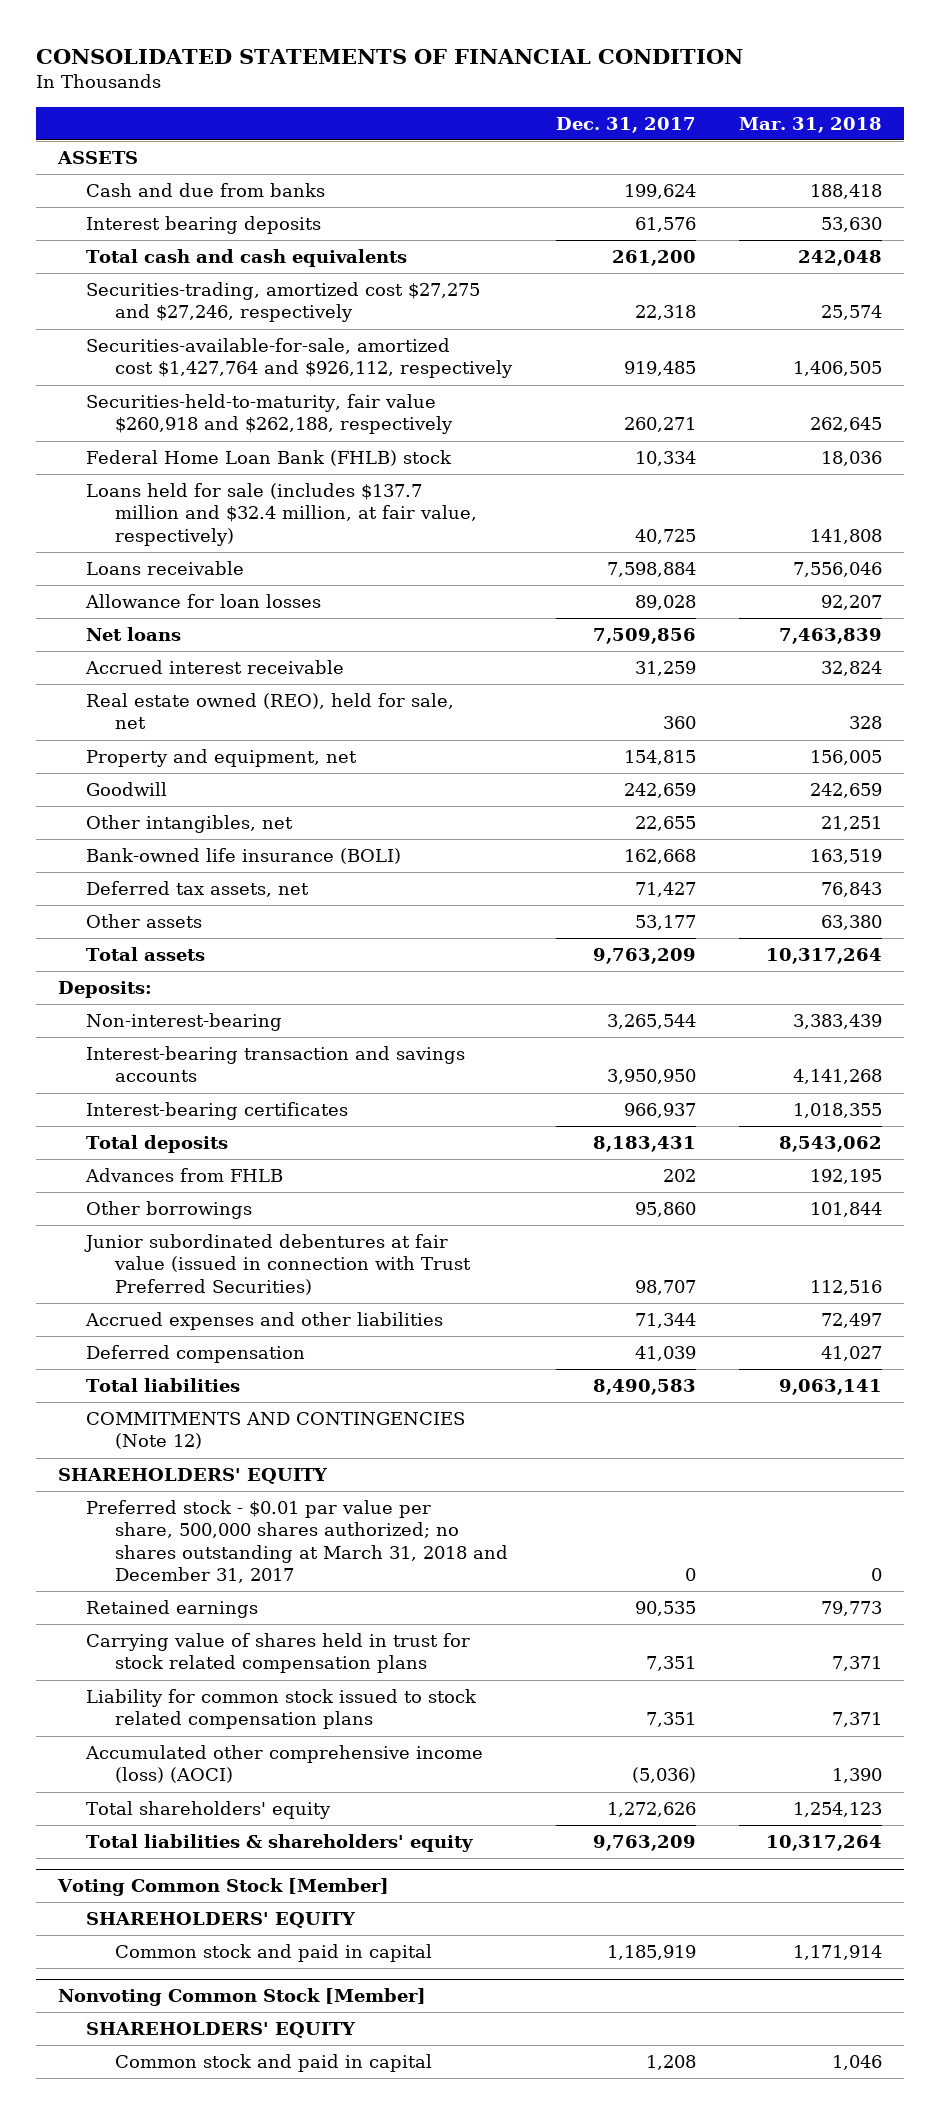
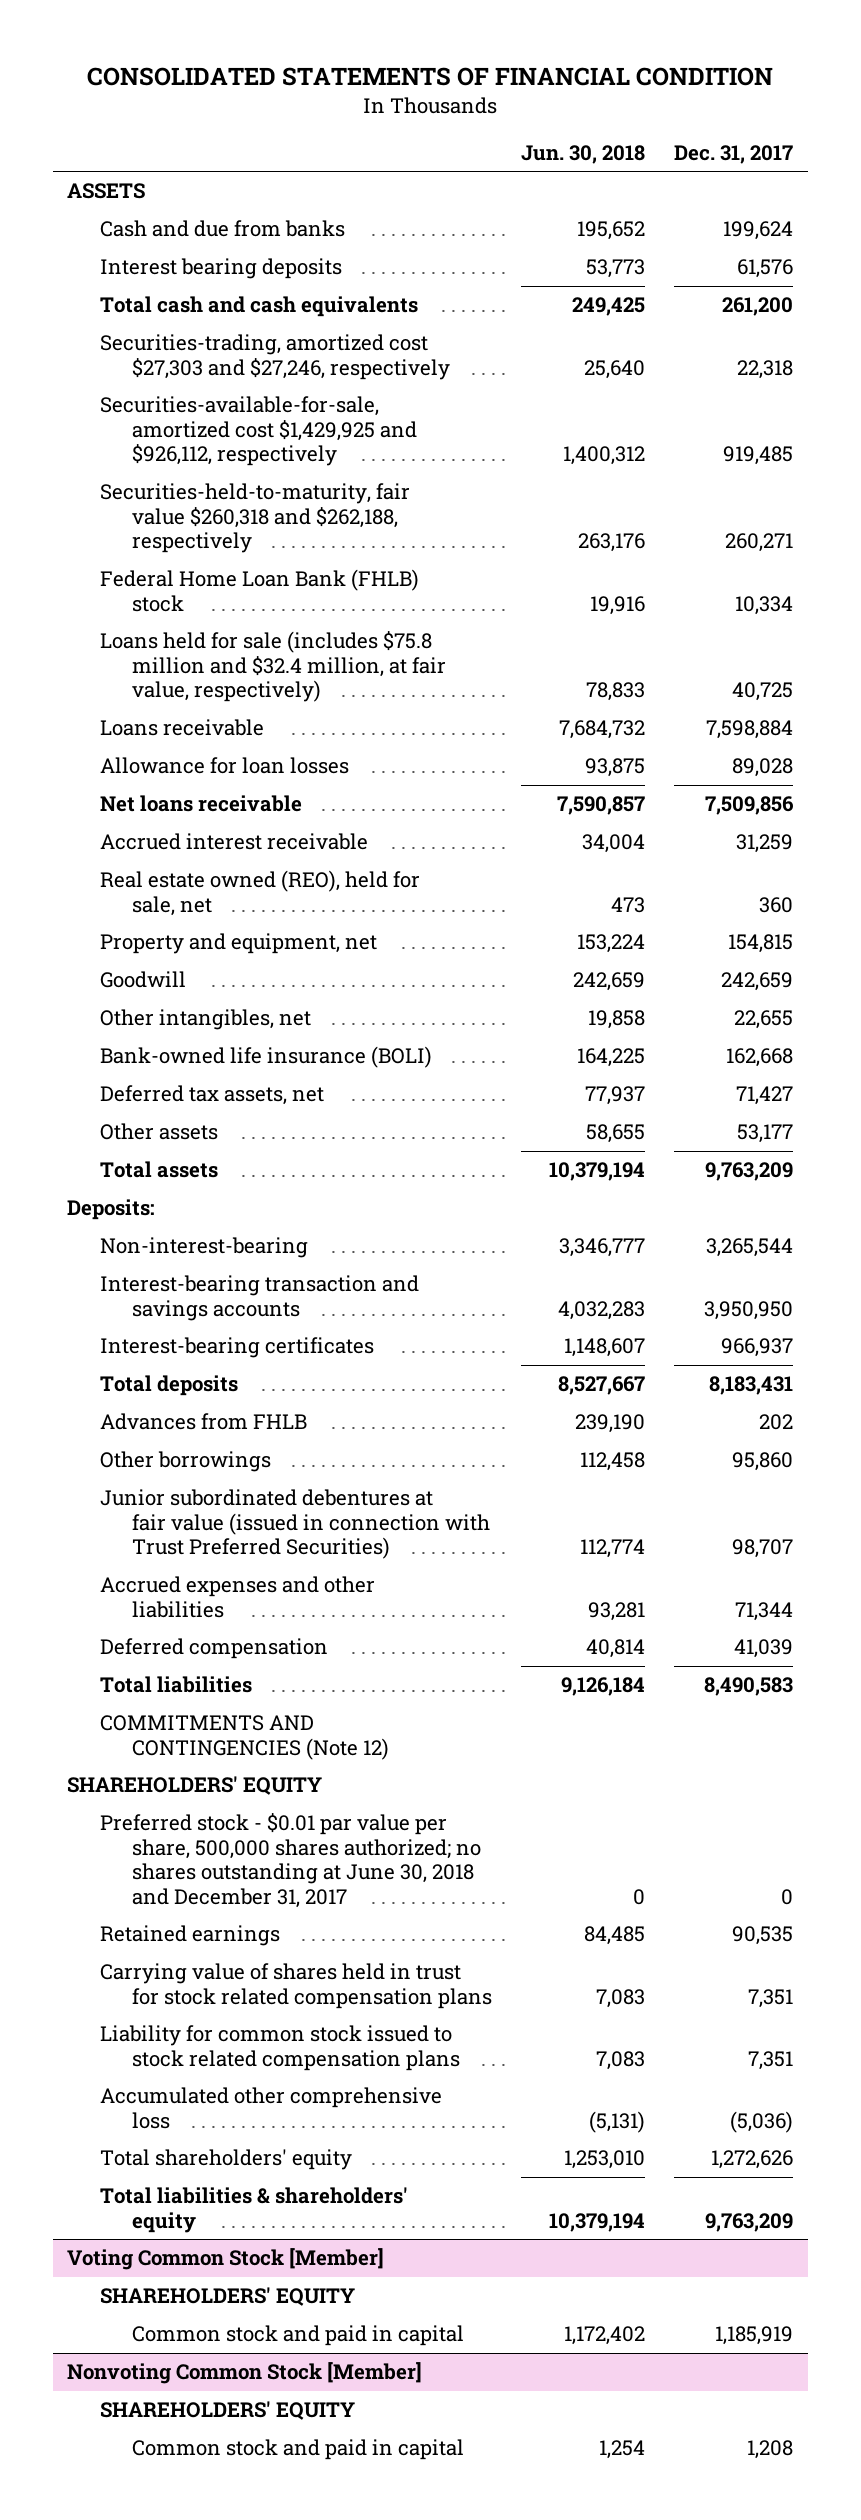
[739,116,883,133] Mar. 31, 2018 -> none
none -> [521,144,646,164] Jun. 30, 2018
[86,282,481,323] Securities-trading, amortized cost $27,275 and $27,246, respectively -> [99,334,450,380] Securities-trading, amortized cost $27,303 and $27,246, respectively
[86,338,513,379] Securities-available-for-sale, amortized cost $1,427,764 and $926,112, respectively -> [99,396,417,467] Securities-available-for-sale, amortized cost $1,429,925 and $926,112, respectively
[86,394,453,435] Securities-held-to-maturity, fair value $260,918 and $262,188, respectively -> [99,483,410,554] Securities-held-to-maturity, fair value $260,318 and $262,188, respectively
[86,483,477,546] Loans held for sale (includes $137.7 million and $32.4 million, at fair value, respectively) -> [99,631,446,703] Loans held for sale (includes $75.8 million and $32.4 million, at fair value, respectively)
[86,627,182,642] Net loans -> [99,795,302,813] Net loans receivable
[86,1500,508,1584] Preferred stock - $0.01 par value per share, 500,000 shares authorized; no shares outstanding at March 31, 2018 and December 31, 2017 -> [99,1813,481,1908] Preferred stock - $0.01 par value per share, 500,000 shares authorized; no shares outstanding at June 30, 2018 and December 31, 2017
[85,1745,484,1784] Accumulated other comprehensive income (loss) (AOCI) -> [99,2087,442,2129] Accumulated other comprehensive loss

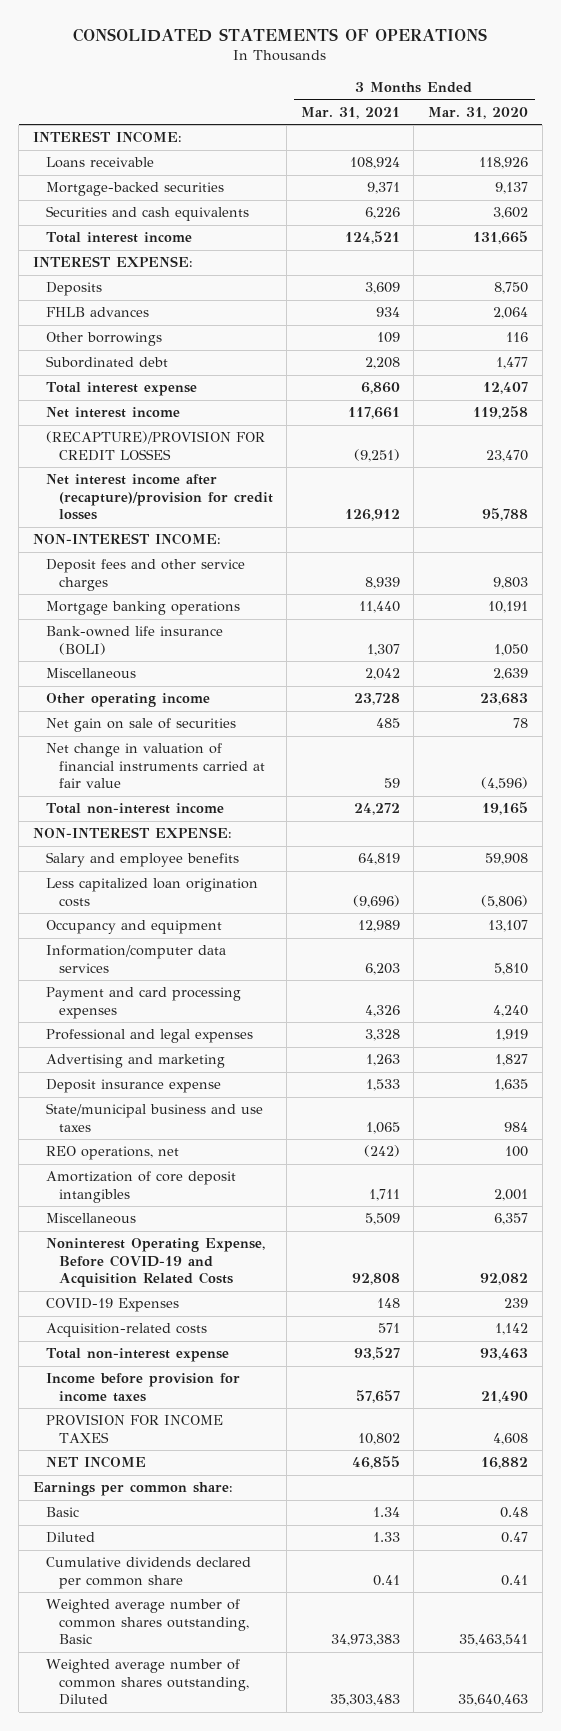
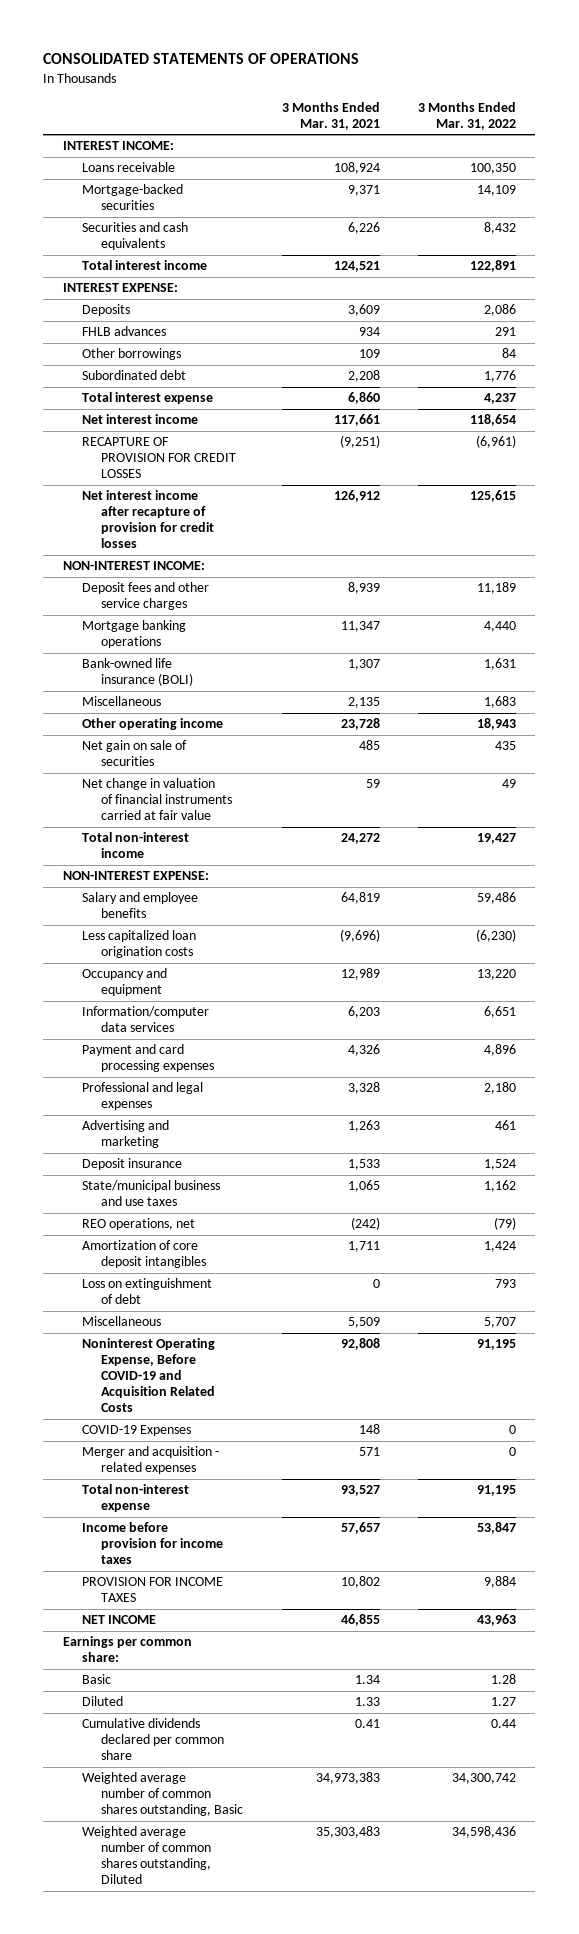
[428,106,529,119] Mar. 31, 2020 -> none
none -> [418,101,517,130] 3 Months Ended Mar. 31, 2022
[45,431,265,461] (RECAPTURE)/PROVISION FOR CREDIT LOSSES -> [81,437,237,479] RECAPTURE OF PROVISION FOR CREDIT LOSSES
[45,474,273,521] Net interest income after (recapture)/provision for credit losses -> [81,490,215,549] Net interest income after recapture of provision for credit losses
[358,601,400,614] 11,440 -> [340,621,380,633] 11,347
[364,668,400,681] 2,042 -> [347,697,380,709] 2,135
[45,1079,221,1094] Deposit insurance expense -> [81,1158,182,1171] Deposit insurance
none -> [81,1278,212,1305] Loss on extinguishment of debt
[45,1323,207,1338] Acquisition-related costs -> [81,1446,219,1475] Merger and acquisition - related expenses

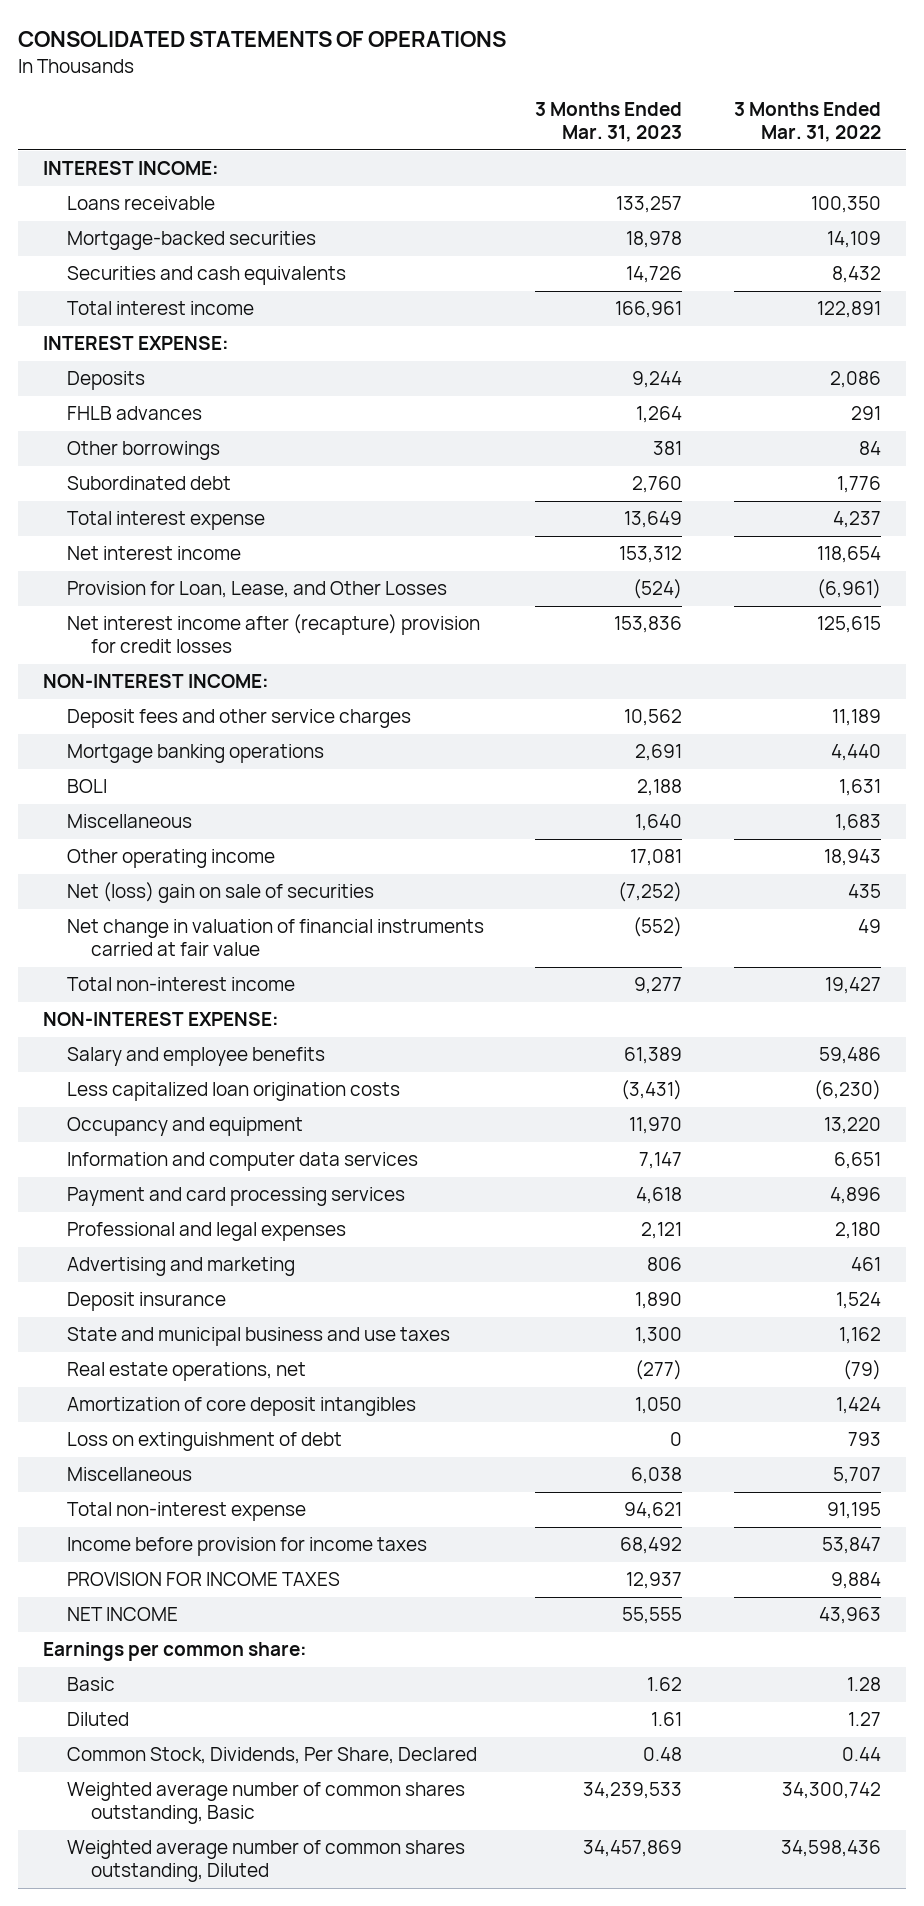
[281,101,380,130] 3 Months Ended Mar. 31, 2021 -> none
none -> [535,102,683,142] 3 Months Ended Mar. 31, 2023
[81,437,237,479] RECAPTURE OF PROVISION FOR CREDIT LOSSES -> [67,581,448,599] Provision for Loan, Lease, and Other Losses
[81,490,215,549] Net interest income after recapture of provision for credit losses -> [67,614,481,654] Net interest income after (recapture) provision for credit losses
[81,658,194,687] Bank-owned life insurance (BOLI) -> [67,779,108,794] BOLI
[81,740,187,767] Net gain on sale of securities -> [67,882,375,904] Net (loss) gain on sale of securities
[81,1006,209,1033] Information/computer data services -> [67,1152,419,1172] Information and computer data services
[81,1044,215,1073] Payment and card processing expenses -> [67,1187,406,1207] Payment and card processing services
[81,1180,220,1207] State/municipal business and use taxes -> [67,1327,451,1347] State and municipal business and use taxes
[81,1218,195,1231] REO operations, net -> [67,1362,307,1382] Real estate operations, net
[81,1338,216,1413] Noninterest Operating Expense, Before COVID-19 and Acquisition Related Costs -> none
[81,1425,191,1437] COVID-19 Expenses -> none
[81,1446,219,1475] Merger and acquisition - related expenses -> none
[81,1718,225,1761] Cumulative dividends declared per common share -> [67,1747,478,1765] Common Stock, Dividends, Per Share, Declared

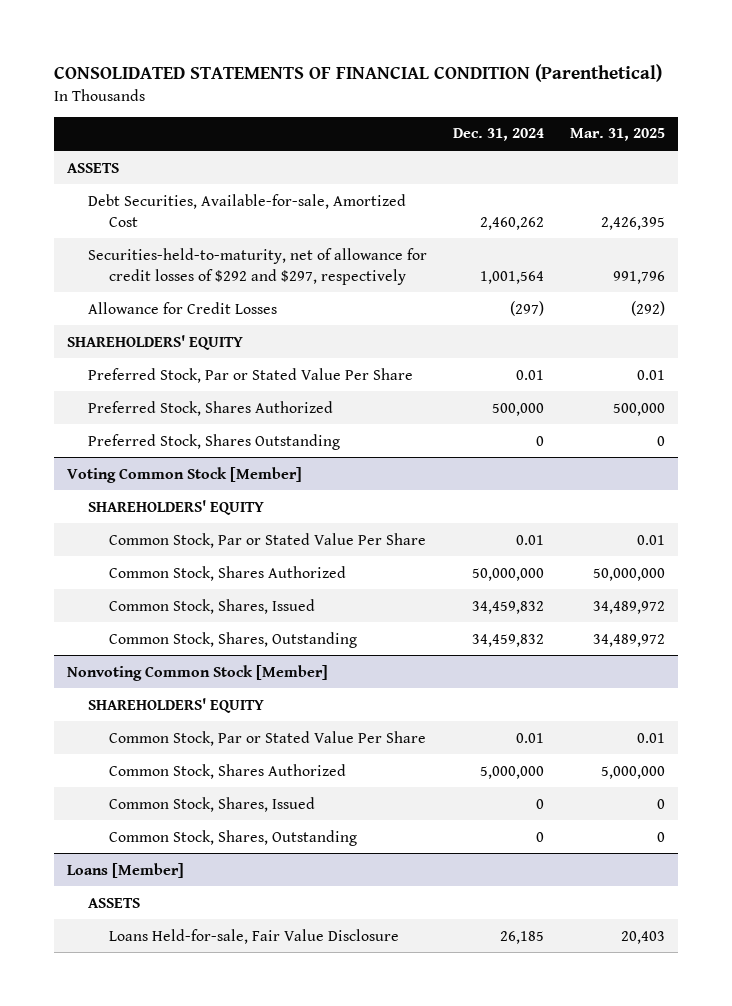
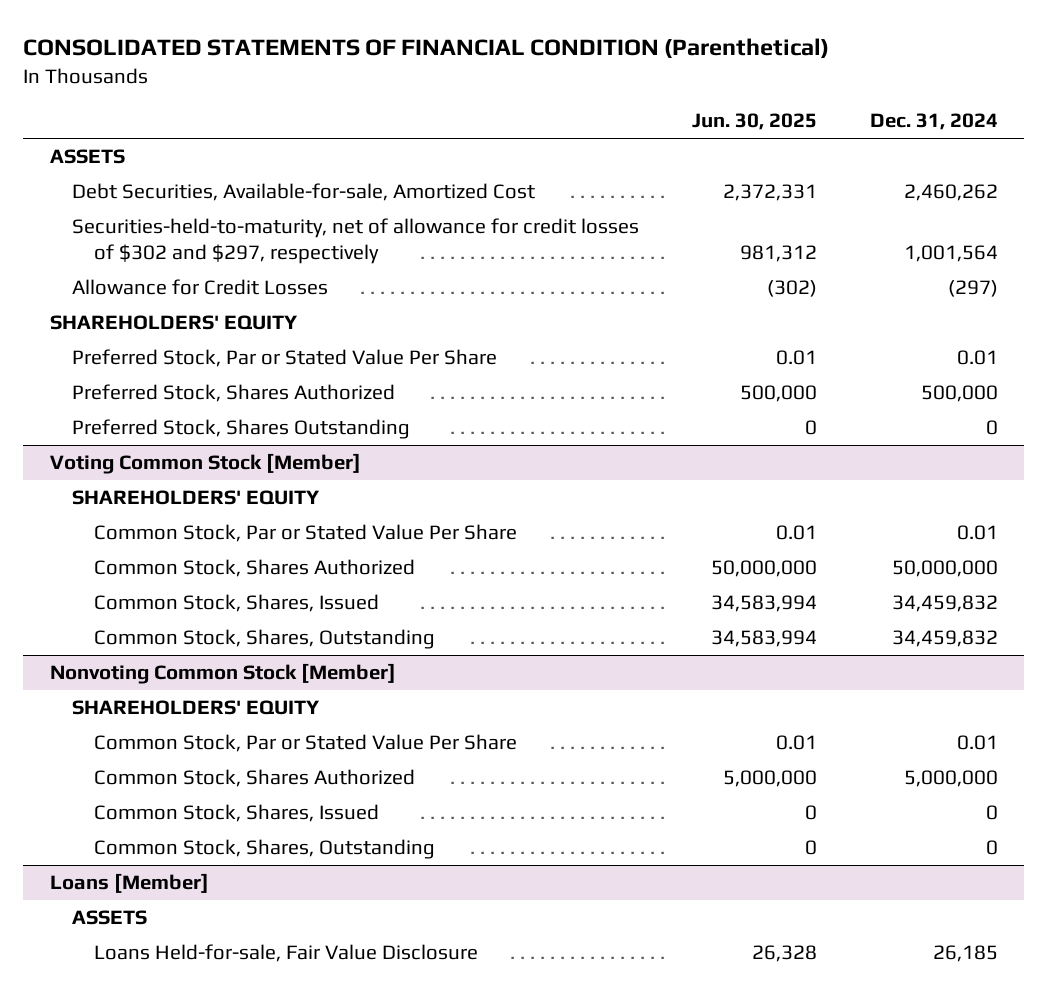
[570,128,666,142] Mar. 31, 2025 -> none
none -> [691,113,817,131] Jun. 30, 2025
[88,247,428,285] Securities-held-to-maturity, net of allowance for credit losses of $292 and $297, respectively -> [71,218,639,265] Securities-held-to-maturity, net of allowance for credit losses of $302 and $297, respectively

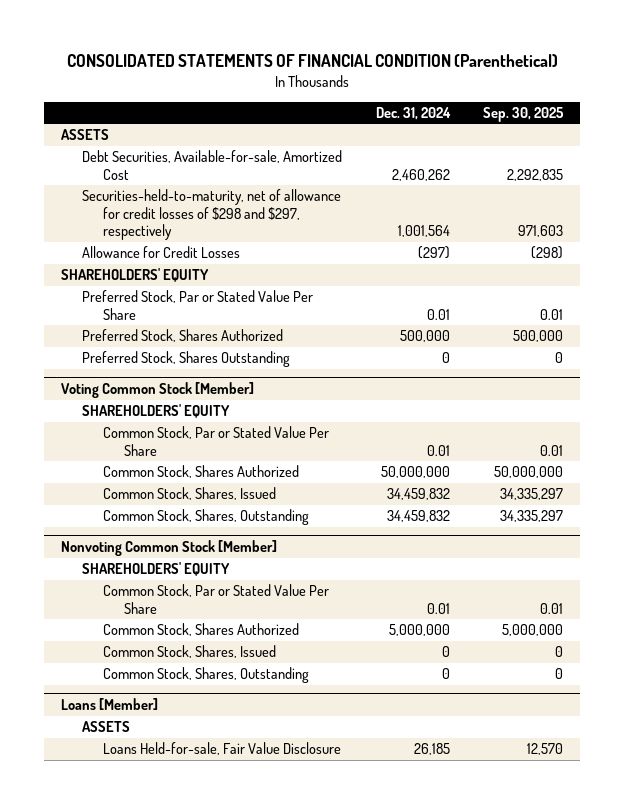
[691,113,817,131] Jun. 30, 2025 -> none
none -> [483,106,565,122] Sep. 30, 2025
[71,218,639,265] Securities-held-to-maturity, net of allowance for credit losses of $302 and $297, respectively -> [81,189,341,241] Securities-held-to-maturity, net of allowance for credit losses of $298 and $297, respectively

